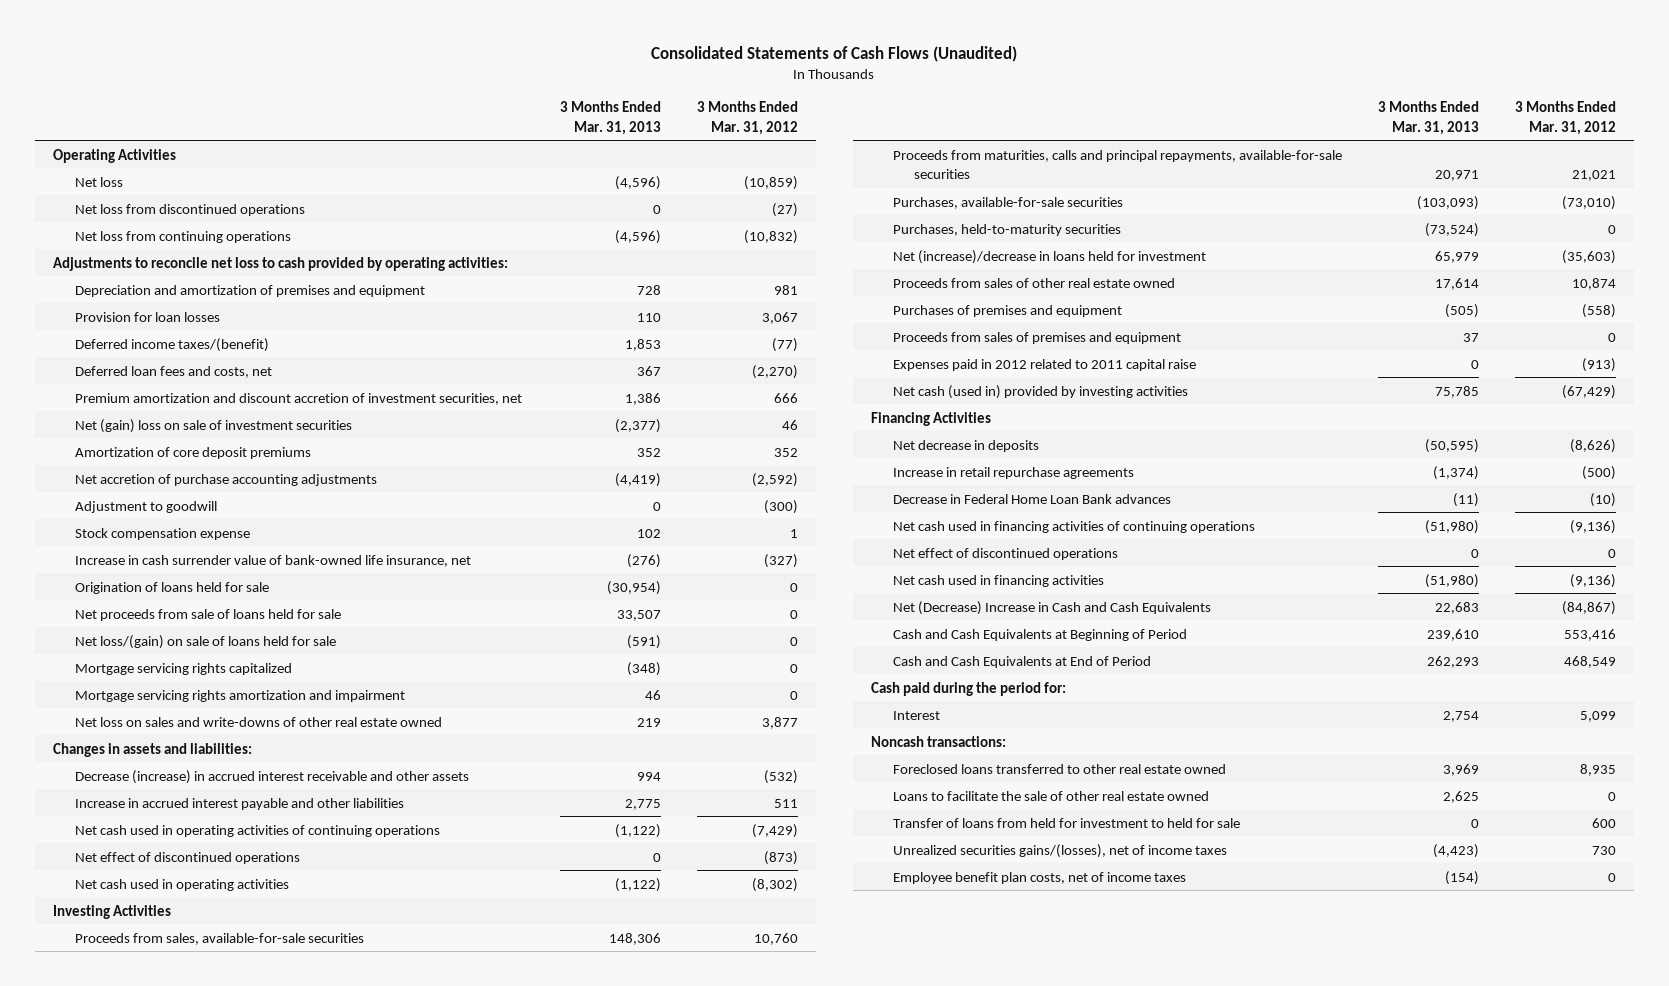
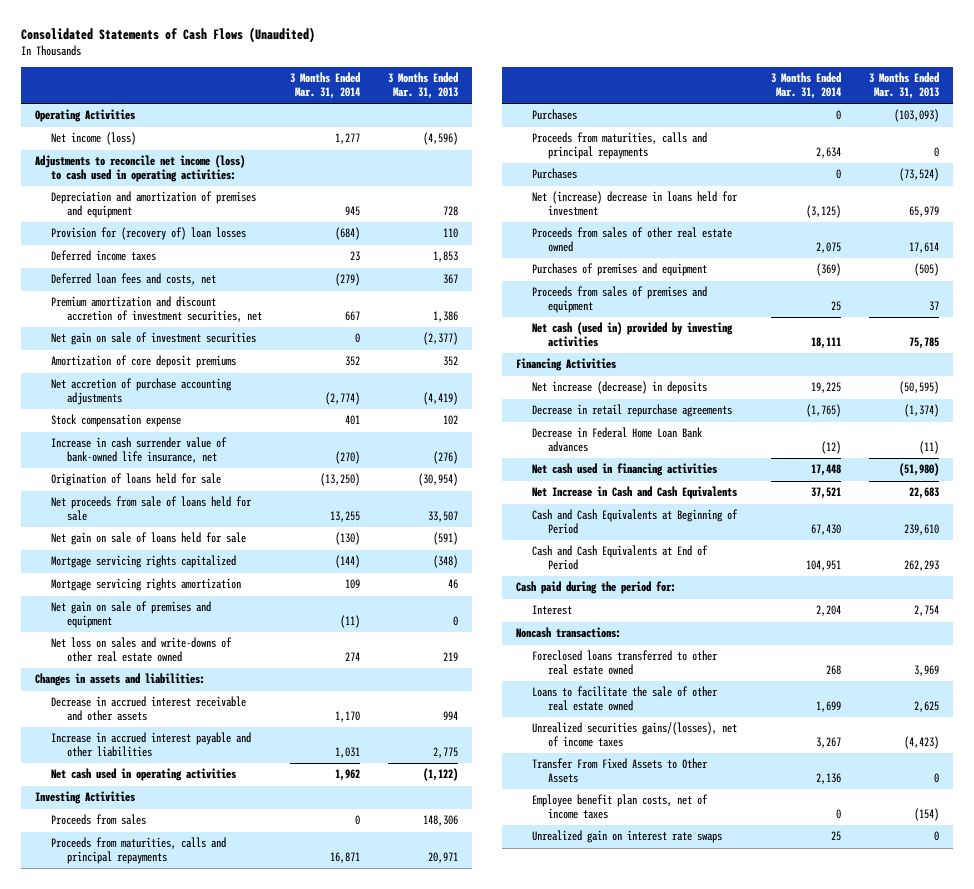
[696,101,798,135] 3 Months Ended Mar. 31, 2012 -> none
none -> [290,72,361,100] 3 Months Ended Mar. 31, 2014
[74,203,305,216] Net loss from discontinued operations -> none
[74,230,291,243] Net loss from continuing operations -> none
[74,176,123,187] Net loss -> [51,132,137,146] Net income (loss)
[53,256,509,271] Adjustments to reconcile net loss to cash provided by operating activities: -> [34,155,245,183] Adjustments to reconcile net income (loss) to cash used in operating activities:
[74,311,220,322] Provision for loan losses -> [51,227,247,241] Provision for (recovery of) loan losses
[74,337,269,352] Deferred income taxes/(benefit) -> [51,250,157,262] Deferred income taxes
[74,418,352,433] Net (gain) loss on sale of investment securities -> [51,332,257,346] Net gain on sale of investment securities
[74,500,217,513] Adjustment to goodwill -> none
[74,634,336,649] Net loss/(gain) on sale of loans held for sale -> [51,532,247,546] Net gain on sale of loans held for sale
[74,689,405,702] Mortgage servicing rights amortization and impairment -> [51,578,242,592] Mortgage servicing rights amortization
none -> [51,601,212,629] Net gain on sale of premises and equipment
[74,769,469,784] Decrease (increase) in accrued interest receivable and other assets -> [51,696,247,722] Decrease in accrued interest receivable and other assets
[74,824,440,837] Net cash used in operating activities of continuing operations -> none
[74,851,300,864] Net effect of discontinued operations -> none
[74,932,364,945] Proceeds from sales, available-for-sale securities -> [51,814,147,826] Proceeds from sales
[892,149,1342,179] Proceeds from maturities, calls and principal repayments, available-for-sale securities -> [51,837,227,865] Proceeds from maturities, calls and principal repayments
[892,196,1123,209] Purchases, available-for-sale securities -> [531,109,577,121] Purchases
none -> [531,132,707,160] Proceeds from maturities, calls and principal repayments
[892,223,1121,236] Purchases, held-to-maturity securities -> [531,168,577,180] Purchases
[892,249,1206,264] Net (increase)/decrease in loans held for investment -> [531,191,738,217] Net (increase) decrease in loans held for investment
[892,358,1196,371] Expenses paid in 2012 related to 2011 capital raise -> none
[892,439,1039,452] Net decrease in deposits -> [531,381,707,395] Net increase (decrease) in deposits
[892,466,1134,479] Increase in retail repurchase agreements -> [531,404,732,418] Decrease in retail repurchase agreements
[892,520,1255,533] Net cash used in financing activities of continuing operations -> none
[892,547,1118,560] Net effect of discontinued operations -> none
[892,600,1211,615] Net (Decrease) Increase in Cash and Cash Equivalents -> [531,486,737,500] Net Increase in Cash and Cash Equivalents
[892,817,1240,828] Transfer of loans from held for investment to held for sale -> none
none -> [531,758,708,784] Transfer From Fixed Assets to Other Assets
none -> [531,830,722,844] Unrealized gain on interest rate swaps

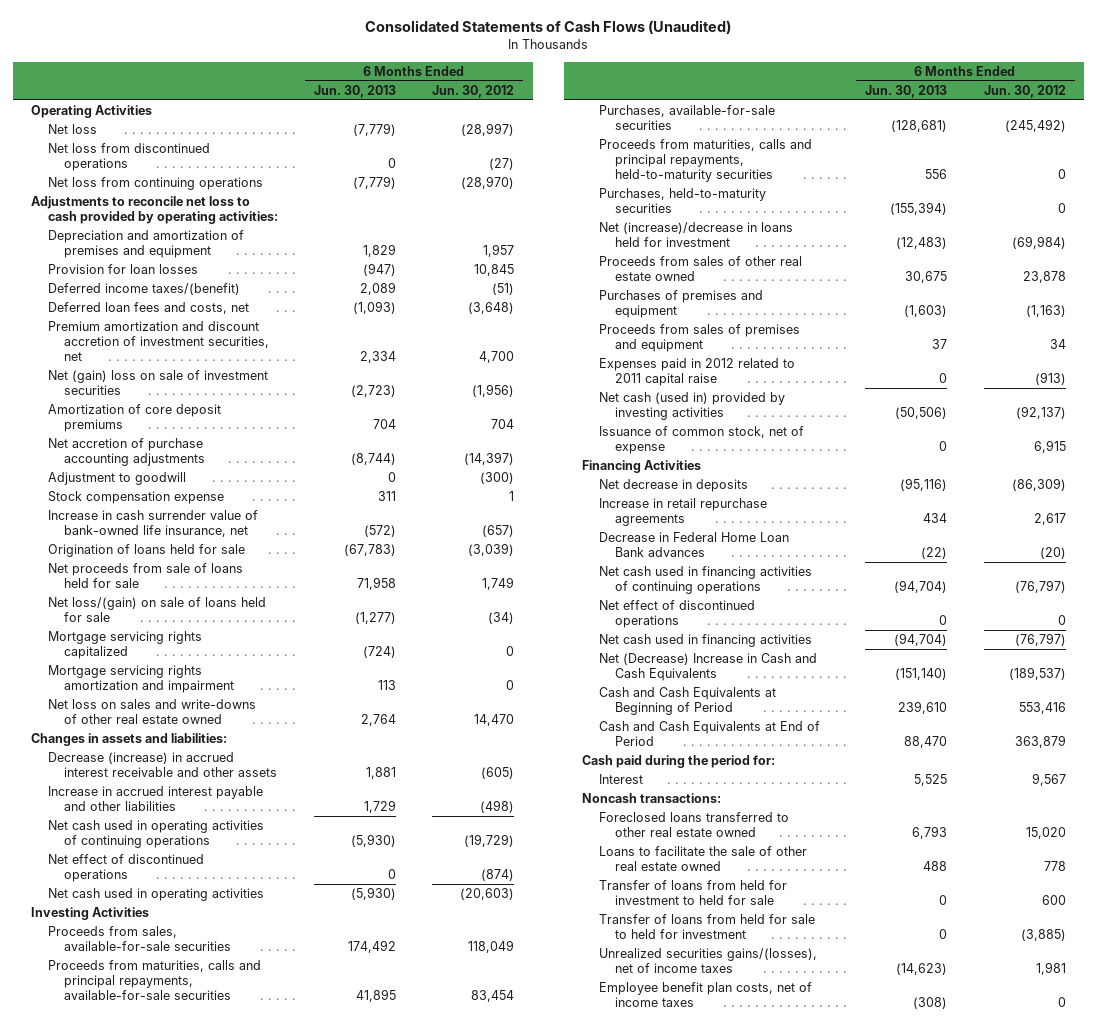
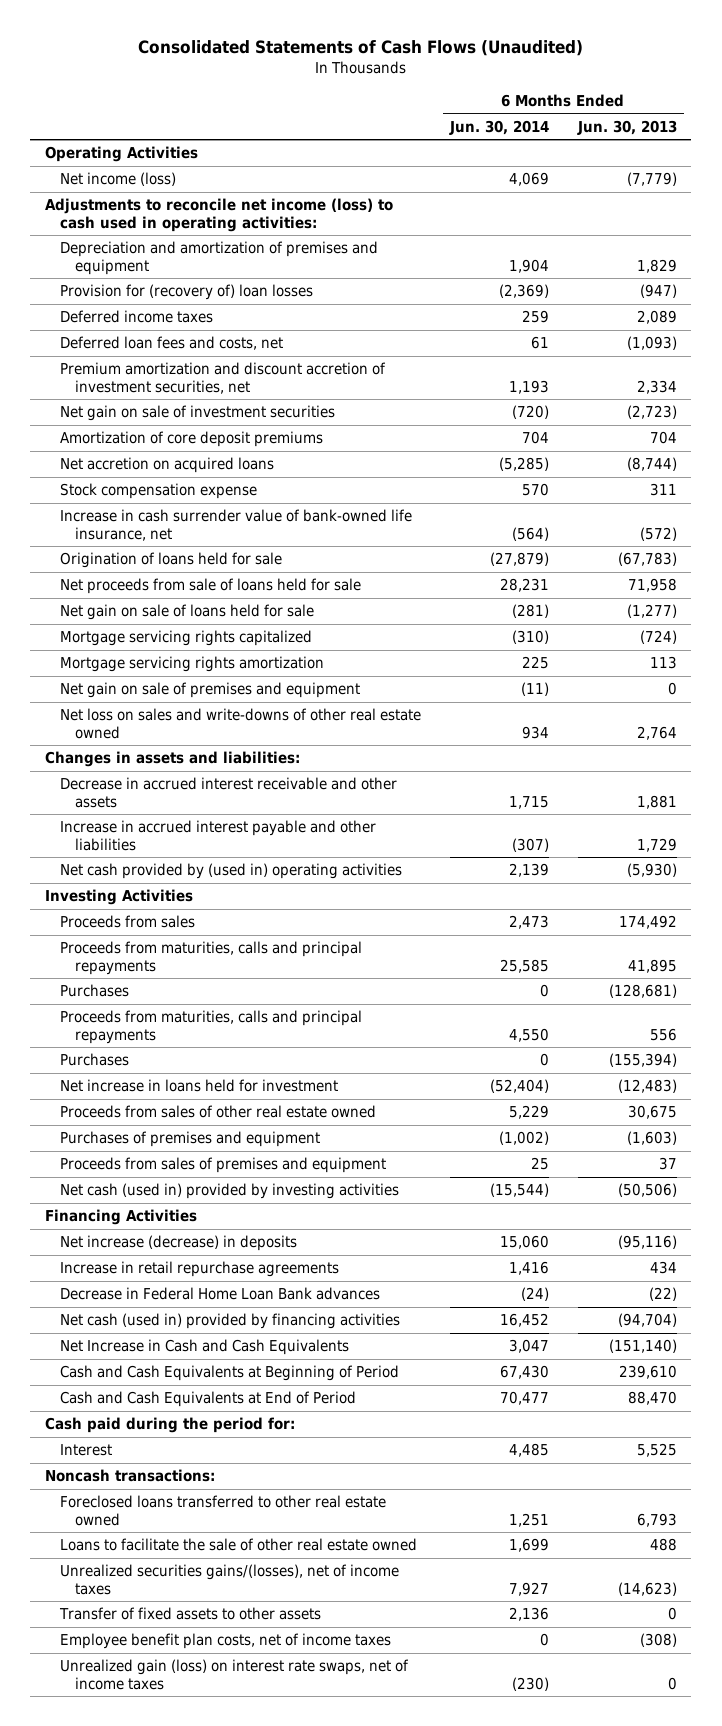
[432,84,515,98] Jun. 30, 2012 -> none
none -> [448,119,549,135] Jun. 30, 2014
[47,143,210,172] Net loss from discontinued operations -> none
[47,177,263,191] Net loss from continuing operations -> none
[47,124,97,135] Net loss -> [60,172,177,187] Net income (loss)
[30,196,278,225] Adjustments to reconcile net loss to cash provided by operating activities: -> [44,198,393,232] Adjustments to reconcile net income (loss) to cash used in operating activities:
[47,264,198,275] Provision for loan losses -> [60,284,314,301] Provision for (recovery of) loan losses
[47,283,240,296] Deferred income taxes/(benefit) -> [60,310,214,324] Deferred income taxes
[47,370,268,396] Net (gain) loss on sale of investment securities -> [60,405,336,422] Net gain on sale of investment securities
[47,472,186,486] Adjustment to goodwill -> none
[47,438,206,467] Net accretion of purchase accounting adjustments -> [60,457,275,474] Net accretion on acquired loans
[47,597,266,623] Net loss/(gain) on sale of loans held for sale -> [60,604,315,621] Net gain on sale of loans held for sale
[47,665,235,694] Mortgage servicing rights amortization and impairment -> [60,656,325,673] Mortgage servicing rights amortization
none -> [60,682,361,699] Net gain on sale of premises and equipment
[47,752,278,778] Decrease (increase) in accrued interest receivable and other assets -> [60,777,398,808] Decrease in accrued interest receivable and other assets
[47,820,264,849] Net cash used in operating activities of continuing operations -> none
[47,854,204,883] Net effect of discontinued operations -> none
[47,888,264,902] Net cash used in operating activities -> [60,863,403,880] Net cash provided by (used in) operating activities
[47,926,232,952] Proceeds from sales, available-for-sale securities -> [60,915,196,929] Proceeds from sales
[47,960,261,1001] Proceeds from maturities, calls and principal repayments, available-for-sale securities -> [60,941,363,975] Proceeds from maturities, calls and principal repayments
[598,105,775,131] Purchases, available-for-sale securities -> [60,984,130,998] Purchases
[598,139,812,183] Proceeds from maturities, calls and principal repayments, held-to-maturity securities -> [60,1010,363,1044] Proceeds from maturities, calls and principal repayments
[598,188,766,214] Purchases, held-to-maturity securities -> [60,1053,130,1067] Purchases
[598,222,793,248] Net (increase)/decrease in loans held for investment -> [60,1079,339,1093] Net increase in loans held for investment
[598,358,795,387] Expenses paid in 2012 related to 2011 capital raise -> none
[598,426,804,455] Issuance of common stock, net of expense -> none
[598,479,748,493] Net decrease in deposits -> [60,1235,298,1252] Net increase (decrease) in deposits
[598,566,812,595] Net cash used in financing activities of continuing operations -> none
[598,600,755,629] Net effect of discontinued operations -> none
[598,634,812,648] Net cash used in financing activities -> [60,1313,401,1330] Net cash (used in) provided by financing activities
[598,653,817,682] Net (Decrease) Increase in Cash and Cash Equivalents -> [60,1339,350,1356] Net Increase in Cash and Cash Equivalents
[598,880,787,906] Transfer of loans from held for investment to held for sale -> none
[598,914,815,940] Transfer of loans from held for sale to held for investment -> none
none -> [59,1607,322,1621] Transfer of fixed assets to other assets
none -> [60,1659,410,1690] Unrealized gain (loss) on interest rate swaps, net of income taxes

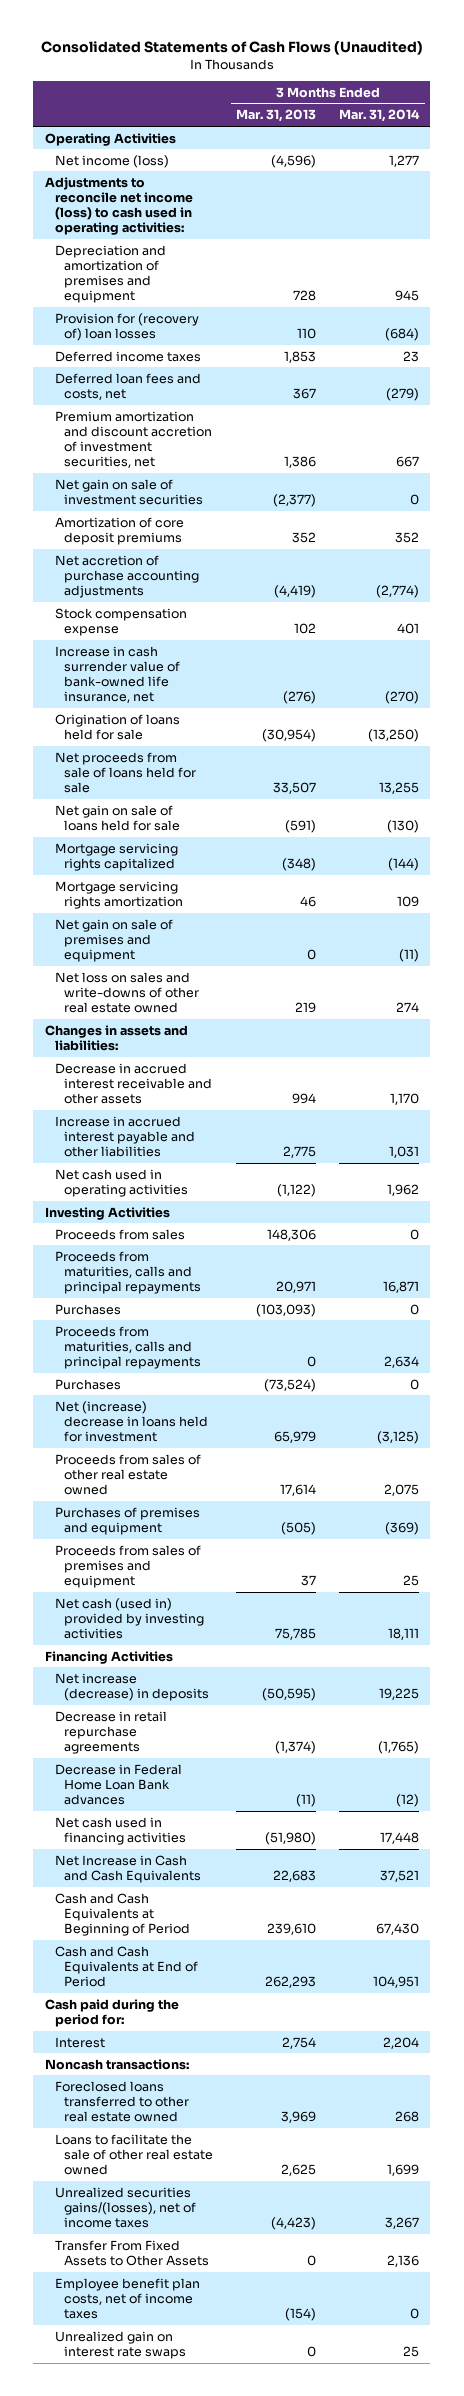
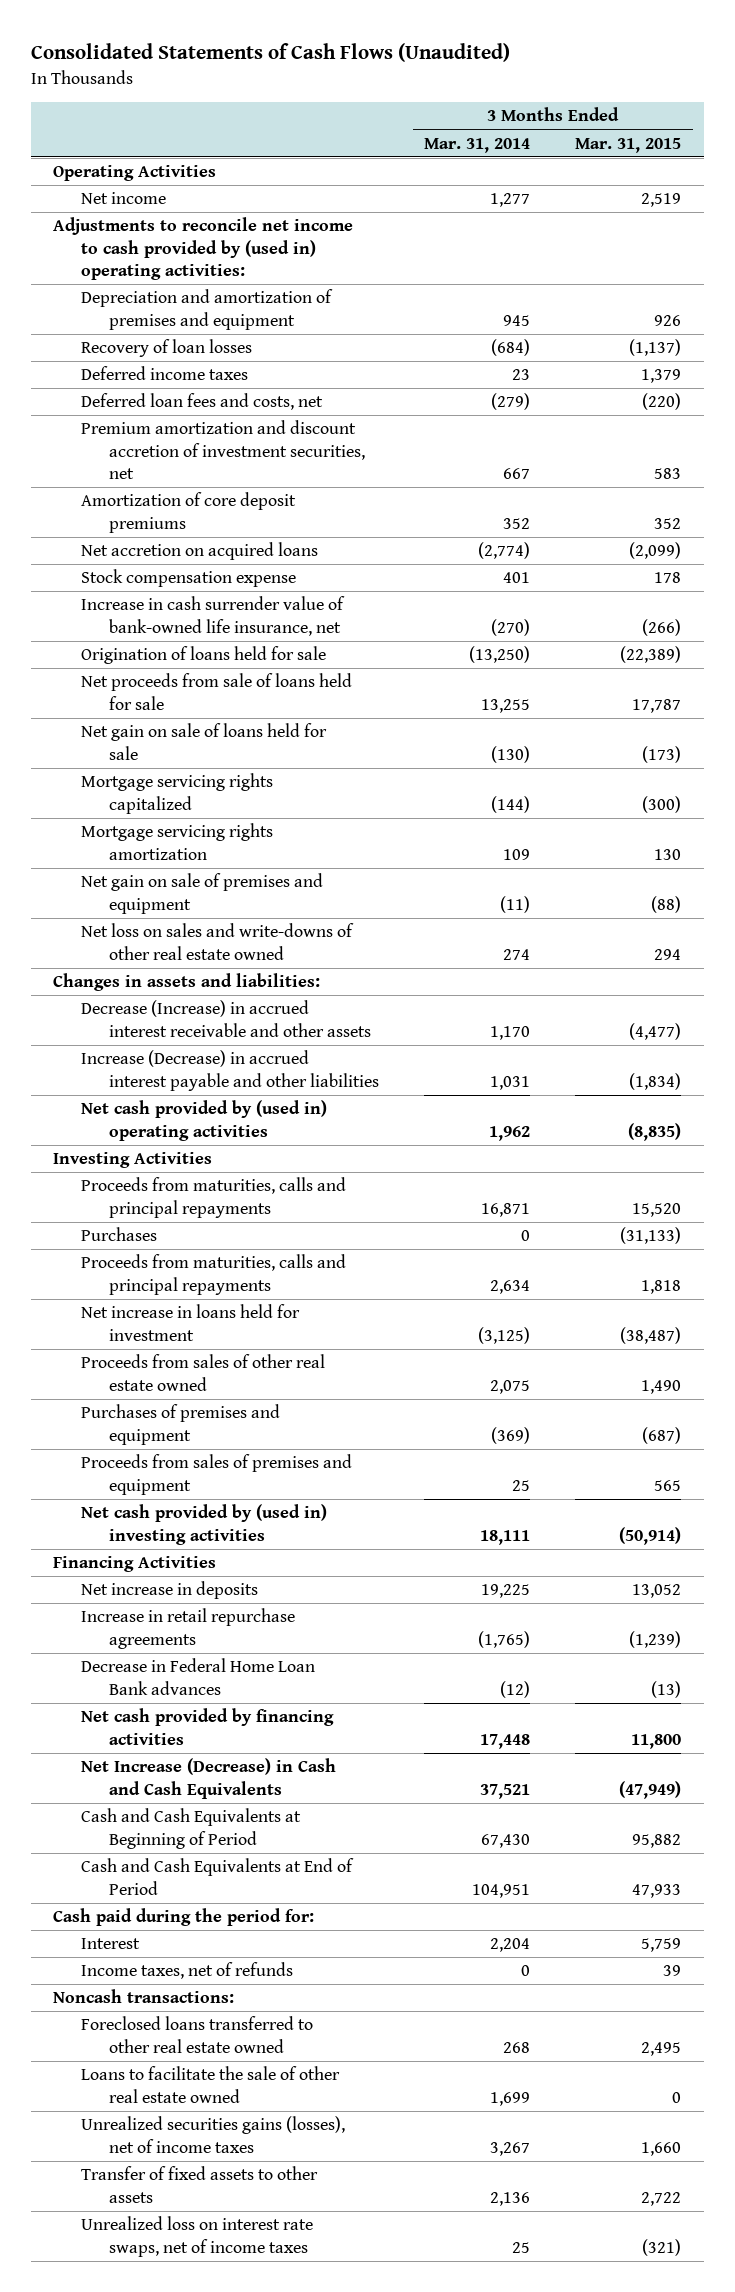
[236,109,317,123] Mar. 31, 2013 -> none
none -> [575,137,682,153] Mar. 31, 2015
[54,154,169,168] Net income (loss) -> [81,192,167,205] Net income
[44,176,193,236] Adjustments to reconcile net income (loss) to cash used in operating activities: -> [53,217,354,281] Adjustments to reconcile net income to cash provided by (used in) operating activities:
[54,312,199,341] Provision for (recovery of) loan losses -> [81,339,253,358] Recovery of loan losses
[54,478,204,505] Net gain on sale of investment securities -> none
[54,554,200,599] Net accretion of purchase accounting adjustments -> [81,542,319,561] Net accretion on acquired loans
[54,1062,213,1105] Decrease in accrued interest receivable and other assets -> [81,1000,372,1037] Decrease (Increase) in accrued interest receivable and other assets
[54,1115,196,1158] Increase in accrued interest payable and other liabilities -> [81,1050,380,1091] Increase (Decrease) in accrued interest payable and other liabilities
[54,1168,189,1197] Net cash used in operating activities -> [81,1100,328,1141] Net cash provided by (used in) operating activities
[54,1228,185,1240] Proceeds from sales -> none
[54,1378,121,1390] Purchases -> none
[54,1400,209,1443] Net (increase) decrease in loans held for investment -> [81,1304,301,1341] Net increase in loans held for investment
[54,1597,205,1640] Net cash (used in) provided by investing activities -> [81,1504,328,1545] Net cash provided by (used in) investing activities
[54,1672,210,1701] Net increase (decrease) in deposits -> [81,1581,259,1600] Net increase in deposits
[54,1710,167,1755] Decrease in retail repurchase agreements -> [81,1608,296,1649] Increase in retail repurchase agreements
[54,1816,187,1845] Net cash used in financing activities -> [81,1708,335,1745] Net cash provided by financing activities
[54,1854,202,1883] Net Increase in Cash and Cash Equivalents -> [81,1758,337,1799] Net Increase (Decrease) in Cash and Cash Equivalents
none -> [81,1962,294,1980] Income taxes, net of refunds
[54,2277,200,2320] Employee benefit plan costs, net of income taxes -> none
[54,2186,197,2229] Unrealized securities gains/(losses), net of income taxes -> [81,2116,346,2153] Unrealized securities gains (losses), net of income taxes
[54,2239,210,2266] Transfer From Fixed Assets to Other Assets -> [81,2166,319,2203] Transfer of fixed assets to other assets
[54,2330,187,2359] Unrealized gain on interest rate swaps -> [81,2216,314,2257] Unrealized loss on interest rate swaps, net of income taxes

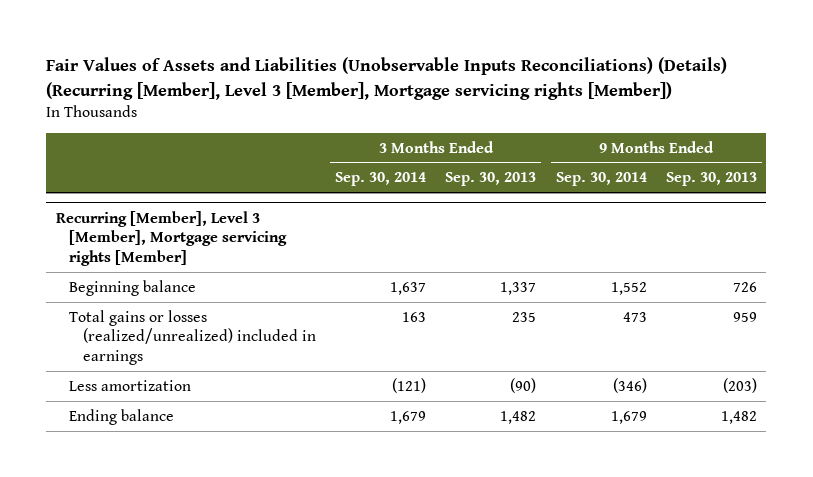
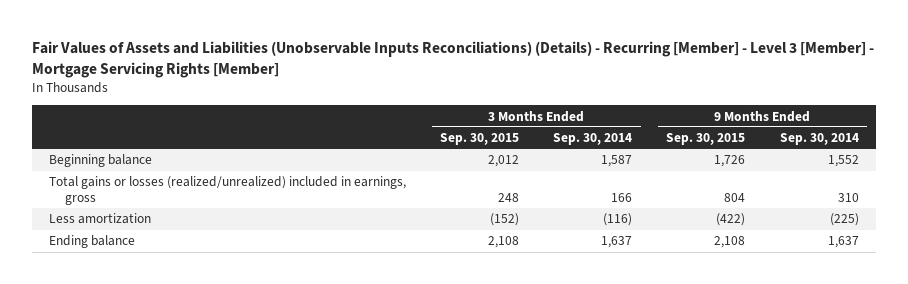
[46,57,728,100] Fair Values of Assets and Liabilities (Unobservable Inputs Reconciliations) (Details) (Recurring [Member], Level 3 [Member], Mortgage servicing rights [Member]) -> [32,40,875,78] Fair Values of Assets and Liabilities (Unobservable Inputs Reconciliations) (Details) - Recurring [Member] - Level 3 [Member] - Mortgage Servicing Rights [Member]
[445,172,537,187] Sep. 30, 2013 -> none
[665,172,757,187] Sep. 30, 2013 -> none
none -> [440,133,520,146] Sep. 30, 2015
none -> [666,133,746,146] Sep. 30, 2015
[56,210,288,266] Recurring [Member], Level 3 [Member], Mortgage servicing rights [Member] -> none
[390,281,427,295] 1,637 -> [601,155,633,168] 1,587
[69,309,316,365] Total gains or losses (realized/unrealized) included in earnings -> [49,176,407,205] Total gains or losses (realized/unrealized) included in earnings, gross
[402,311,427,322] 163 -> [611,192,633,202] 166
[622,311,647,322] 473 -> [837,192,859,202] 310
[392,377,427,393] (121) -> [603,213,633,227] (116)
[612,377,647,393] (346) -> [829,213,859,227] (225)
[390,410,427,424] 1,679 -> [601,236,633,249] 1,637
[610,410,647,424] 1,679 -> [827,236,859,249] 1,637

